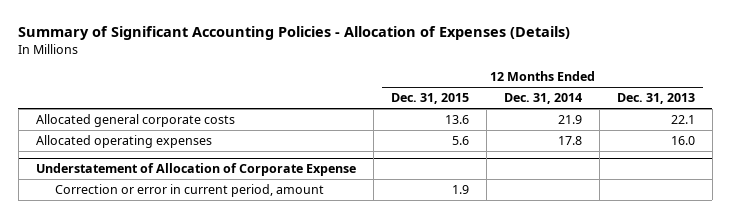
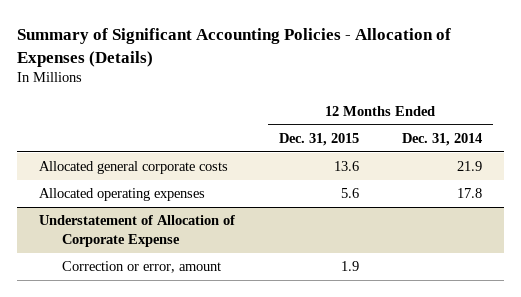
[616,93,695,105] Dec. 31, 2013 -> none
[54,183,324,197] Correction or error in current period, amount -> [61,261,221,274] Correction or error, amount

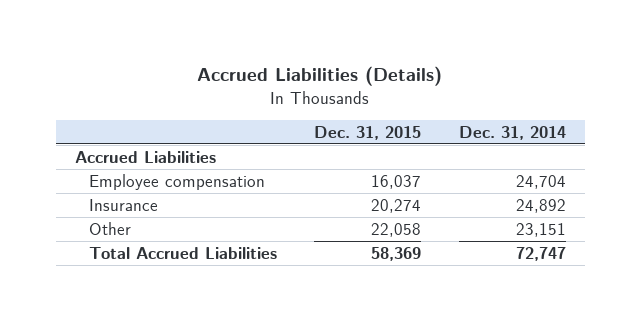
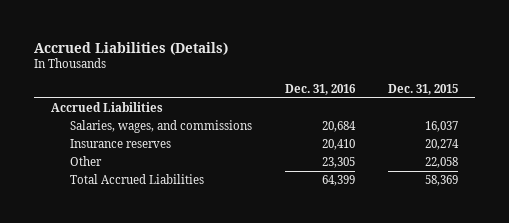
[459,125,567,140] Dec. 31, 2014 -> none
none -> [284,84,356,96] Dec. 31, 2016
[88,173,265,190] Employee compensation -> [69,120,252,134] Salaries, wages, and commissions
[88,198,158,211] Insurance -> [69,139,171,149] Insurance reserves

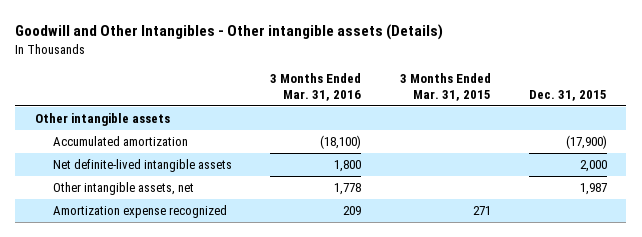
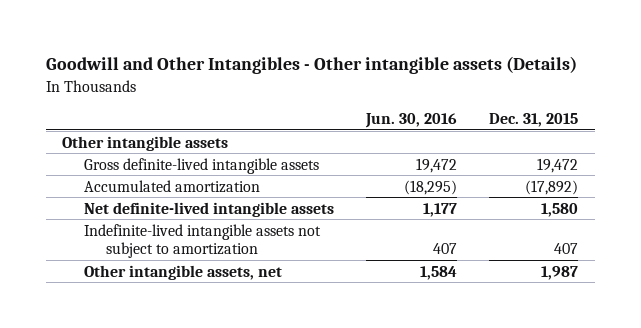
[270,73,362,101] 3 Months Ended Mar. 31, 2016 -> none
[399,73,491,101] 3 Months Ended Mar. 31, 2015 -> none
none -> [365,112,458,128] Jun. 30, 2016
none -> [84,157,320,174] Gross definite-lived intangible assets
[566,135,608,150] (17,900) -> [525,179,579,195] (17,892)
[580,160,608,173] 2,000 -> [541,202,579,217] 1,580
none -> [84,223,322,258] Indefinite-lived intangible assets not subject to amortization
[53,205,228,219] Amortization expense recognized -> none

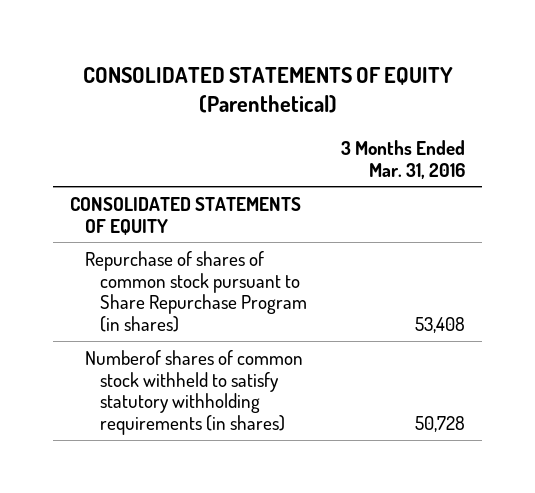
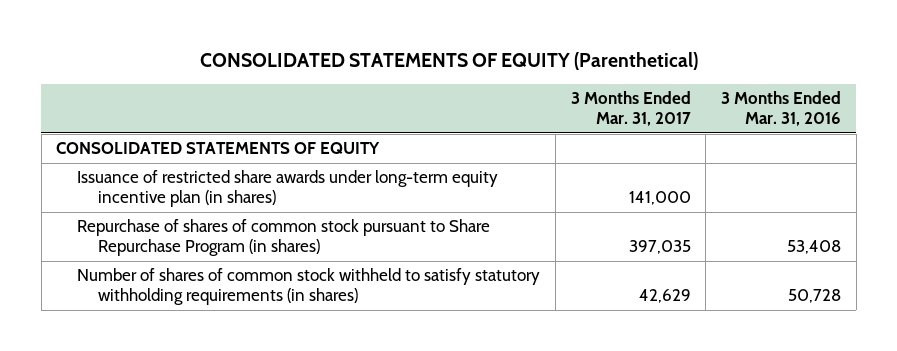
none -> [570,91,691,127] 3 Months Ended Mar. 31, 2017
none -> [77,170,499,208] Issuance of restricted share awards under long-term equity incentive plan (in shares)
[85,349,304,436] Numberof shares of common stock withheld to satisfy statutory withholding requirements (in shares) -> [77,268,541,306] Number of shares of common stock withheld to satisfy statutory withholding requirements (in shares)

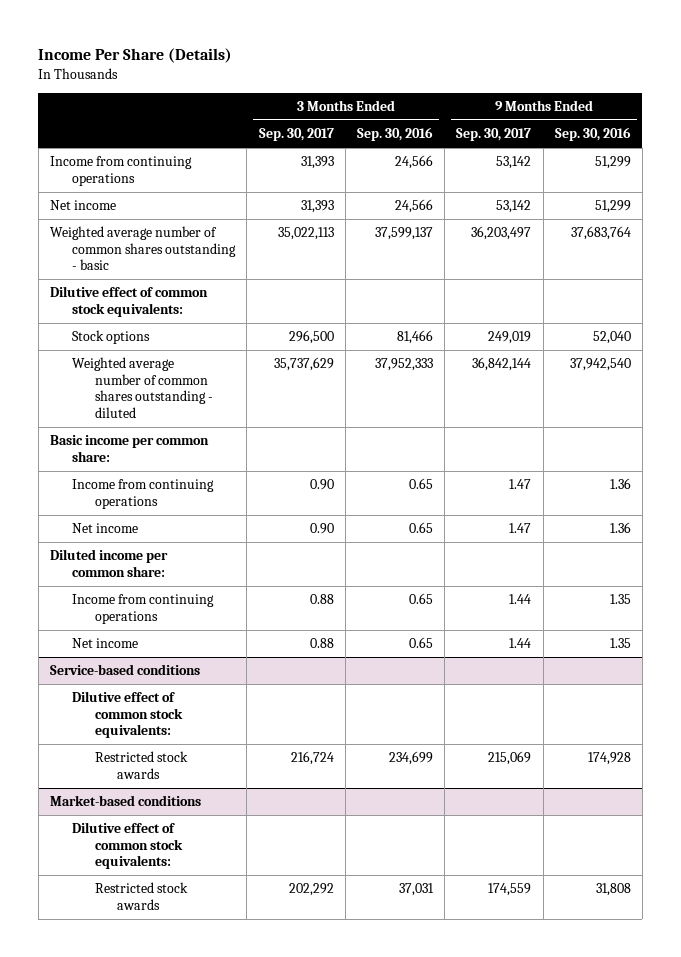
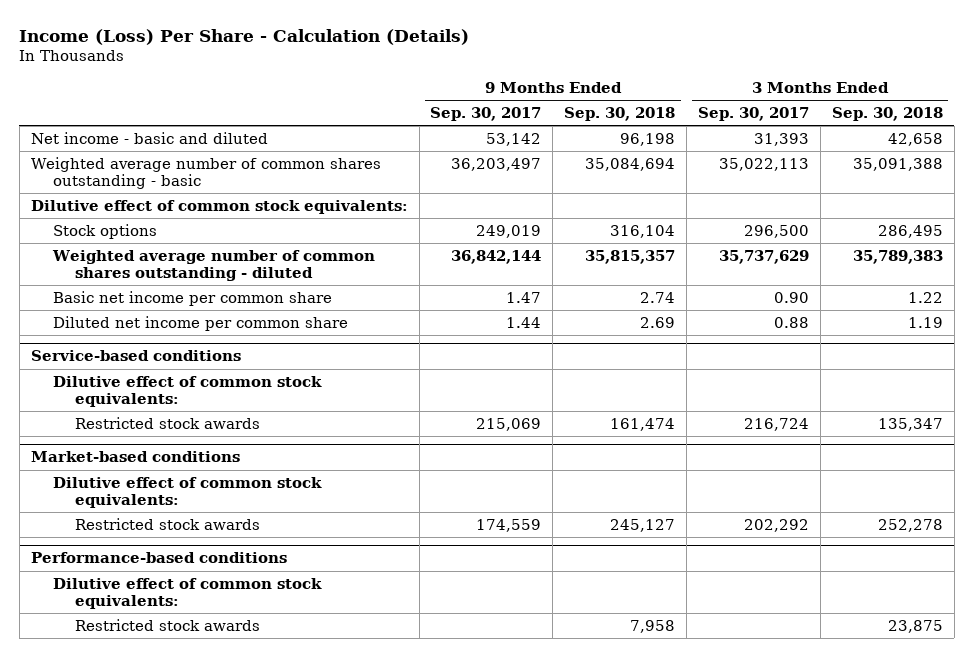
[38,47,233,63] Income Per Share (Details) -> [19,28,470,45] Income (Loss) Per Share - Calculation (Details)
[357,127,434,142] Sep. 30, 2016 -> none
[554,127,631,142] Sep. 30, 2016 -> none
none -> [564,107,676,122] Sep. 30, 2018
none -> [831,107,943,122] Sep. 30, 2018
[49,156,192,186] Income from continuing operations -> none
[49,200,116,211] Net income -> [30,131,268,144] Net income - basic and diluted
[49,435,209,462] Basic income per common share: -> none
[72,479,215,509] Income from continuing operations -> none
[49,549,168,577] Diluted income per common share: -> none
[72,594,215,624] Income from continuing operations -> none
[72,523,139,534] Net income -> [53,290,333,306] Basic net income per common share
[72,638,139,649] Net income -> [53,315,349,331] Diluted net income per common share
none -> [30,552,287,564] Performance-based conditions
none -> [53,577,323,610] Dilutive effect of common stock equivalents:
none -> [75,618,261,631] Restricted stock awards

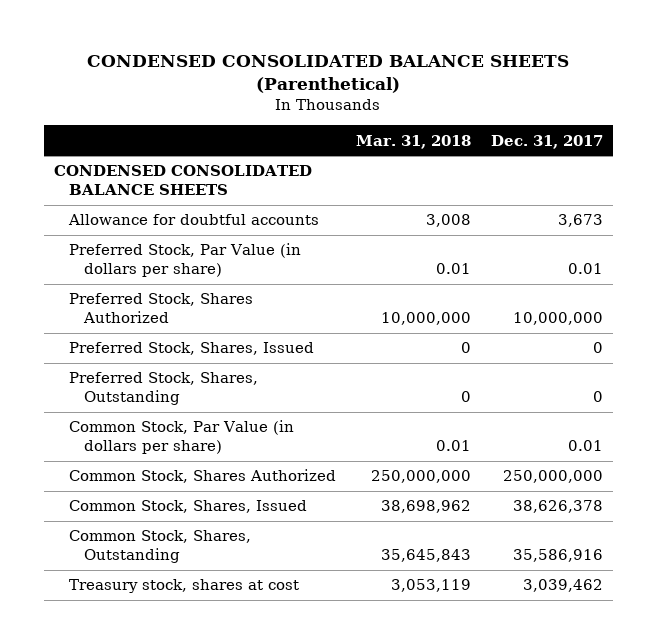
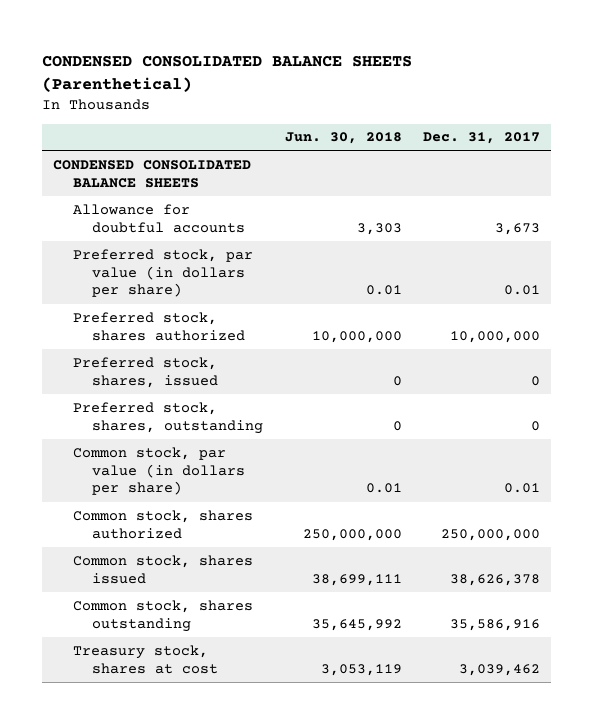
[355,134,471,149] Mar. 31, 2018 -> none
none -> [284,132,402,145] Jun. 30, 2018
[68,243,301,278] Preferred Stock, Par Value (in dollars per share) -> [72,248,253,298] Preferred stock, par value (in dollars per share)
[68,293,253,324] Preferred Stock, Shares Authorized -> [72,311,246,341] Preferred stock, shares authorized
[68,342,314,356] Preferred Stock, Shares, Issued -> [72,356,219,388] Preferred stock, shares, issued
[68,372,258,406] Preferred Stock, Shares, Outstanding -> [72,401,264,434] Preferred stock, shares, outstanding
[68,420,294,455] Common Stock, Par Value (in dollars per share) -> [72,446,246,496] Common stock, par value (in dollars per share)
[68,469,336,484] Common Stock, Shares Authorized -> [72,509,253,539] Common stock, shares authorized
[68,500,307,514] Common Stock, Shares, Issued -> [72,554,253,584] Common stock, shares issued
[68,530,251,564] Common Stock, Shares, Outstanding -> [72,599,253,632] Common stock, shares outstanding

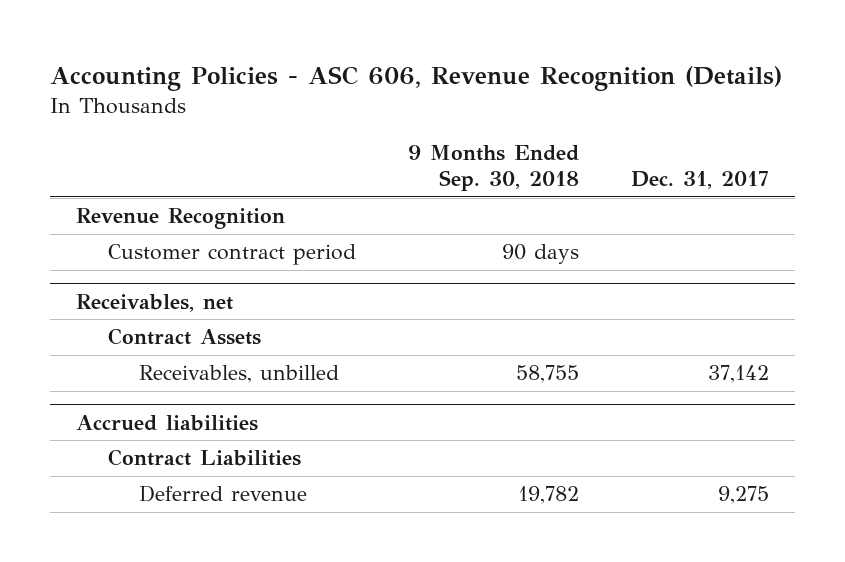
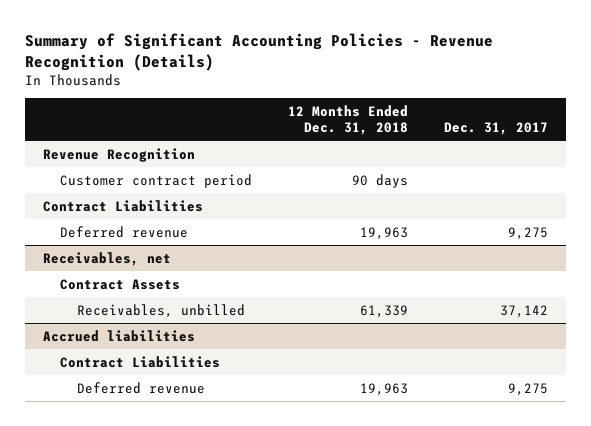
[50,65,783,91] Accounting Policies - ASC 606, Revenue Recognition (Details) -> [25,32,494,71] Summary of Significant Accounting Policies - Revenue Recognition (Details)
[407,144,579,192] 9 Months Ended Sep. 30, 2018 -> none
none -> [288,104,409,135] 12 Months Ended Dec. 31, 2018
none -> [43,199,204,212] Contract Liabilities
none -> [59,225,188,238] Deferred revenue

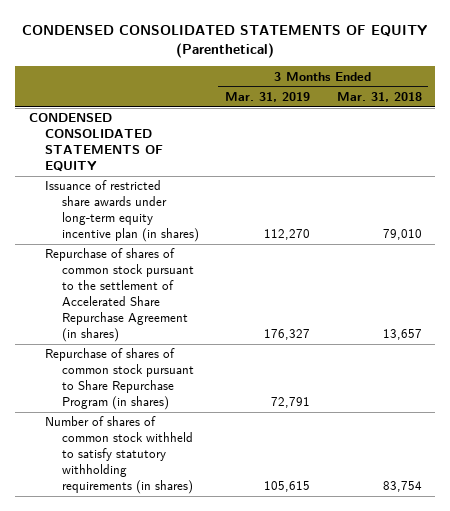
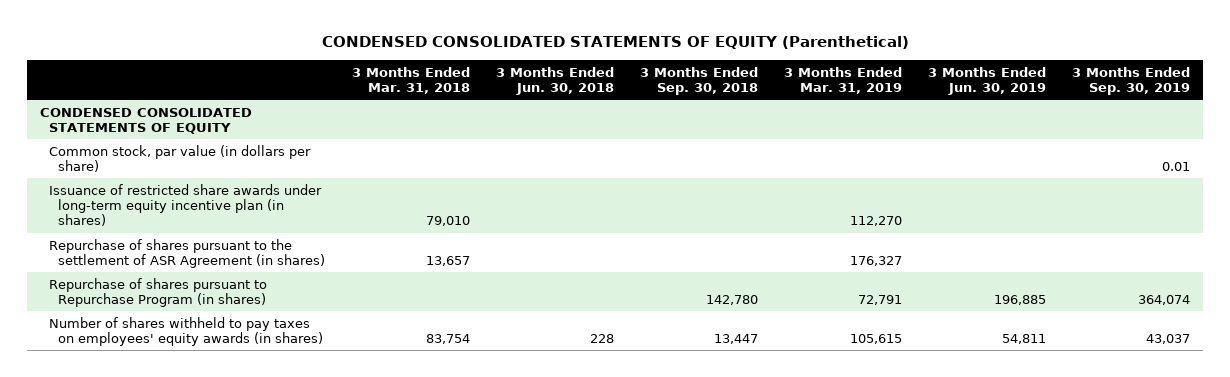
none -> [495,66,614,95] 3 Months Ended Jun. 30, 2018
none -> [639,66,758,95] 3 Months Ended Sep. 30, 2018
none -> [927,66,1046,95] 3 Months Ended Jun. 30, 2019
none -> [1072,66,1191,95] 3 Months Ended Sep. 30, 2019
none -> [49,144,312,172] Common stock, par value (in dollars per share)
[45,248,194,343] Repurchase of shares of common stock pursuant to the settlement of Accelerated Share Repurchase Agreement (in shares) -> [49,238,326,268] Repurchase of shares pursuant to the settlement of ASR Agreement (in shares)
[45,348,194,411] Repurchase of shares of common stock pursuant to Share Repurchase Program (in shares) -> [49,277,268,307] Repurchase of shares pursuant to Repurchase Program (in shares)
[45,416,193,495] Number of shares of common stock withheld to satisfy statutory withholding requirements (in shares) -> [49,316,324,346] Number of shares withheld to pay taxes on employees' equity awards (in shares)

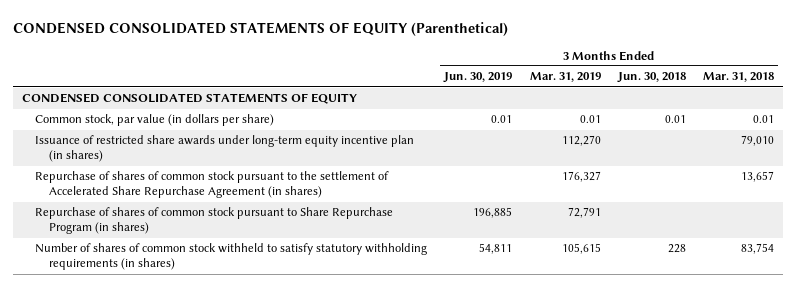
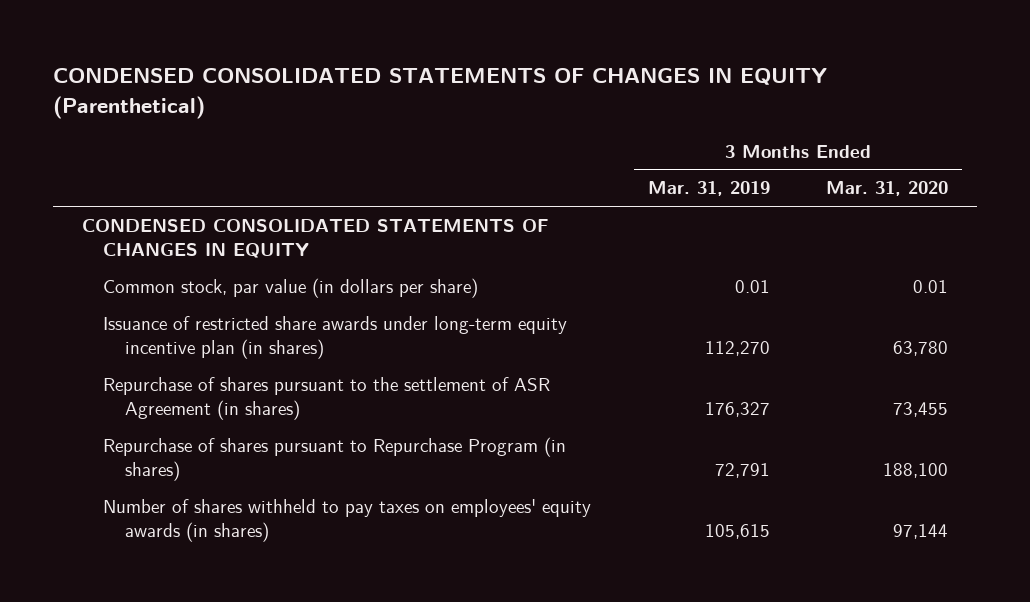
[13,21,509,36] CONDENSED CONSOLIDATED STATEMENTS OF EQUITY (Parenthetical) -> [53,68,828,120] CONDENSED CONSOLIDATED STATEMENTS OF CHANGES IN EQUITY (Parenthetical)
[443,72,513,84] Jun. 30, 2019 -> none
[616,72,686,84] Jun. 30, 2018 -> none
[703,72,775,83] Mar. 31, 2018 -> none
none -> [826,181,949,197] Mar. 31, 2020
[21,93,357,105] CONDENSED CONSOLIDATED STATEMENTS OF EQUITY -> [81,219,549,258] CONDENSED CONSOLIDATED STATEMENTS OF CHANGES IN EQUITY
[35,171,390,199] Repurchase of shares of common stock pursuant to the settlement of Accelerated Share Repurchase Agreement (in shares) -> [103,377,551,420] Repurchase of shares pursuant to the settlement of ASR Agreement (in shares)
[35,207,394,235] Repurchase of shares of common stock pursuant to Share Repurchase Program (in shares) -> [103,437,567,481] Repurchase of shares pursuant to Repurchase Program (in shares)
[35,243,428,271] Number of shares of common stock withheld to satisfy statutory withholding requirements (in shares) -> [103,499,592,542] Number of shares withheld to pay taxes on employees' equity awards (in shares)

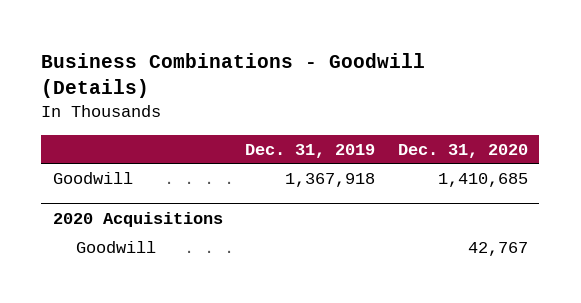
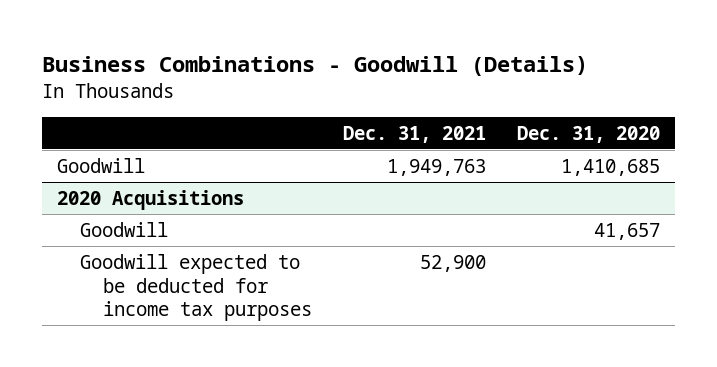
[245,143,376,158] Dec. 31, 2019 -> none
none -> [342,125,486,143] Dec. 31, 2021
[467,242,528,257] 42,767 -> [593,222,660,240] 41,657
none -> [80,253,312,322] Goodwill expected to be deducted for income tax purposes

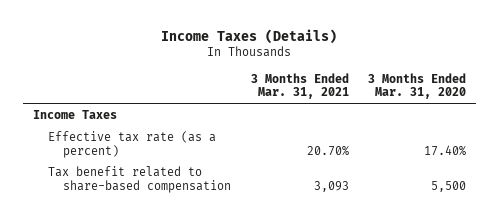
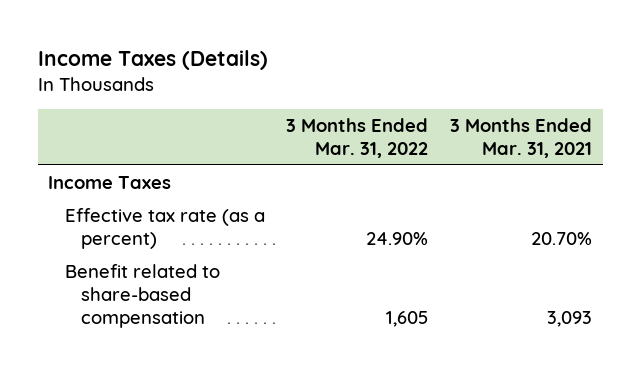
[368,72,467,100] 3 Months Ended Mar. 31, 2020 -> none
none -> [286,117,429,158] 3 Months Ended Mar. 31, 2022
[48,165,232,193] Tax benefit related to share-based compensation -> [64,263,220,329] Benefit related to share-based compensation

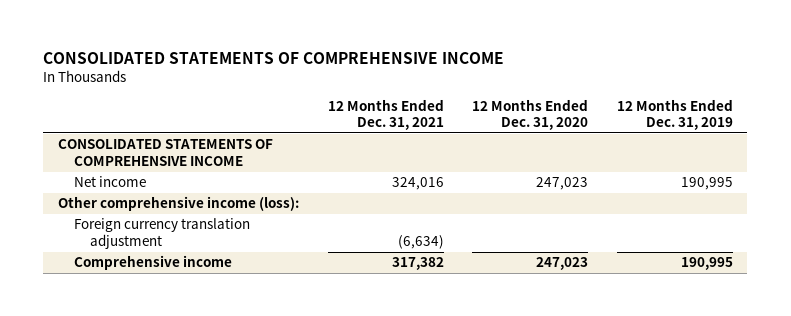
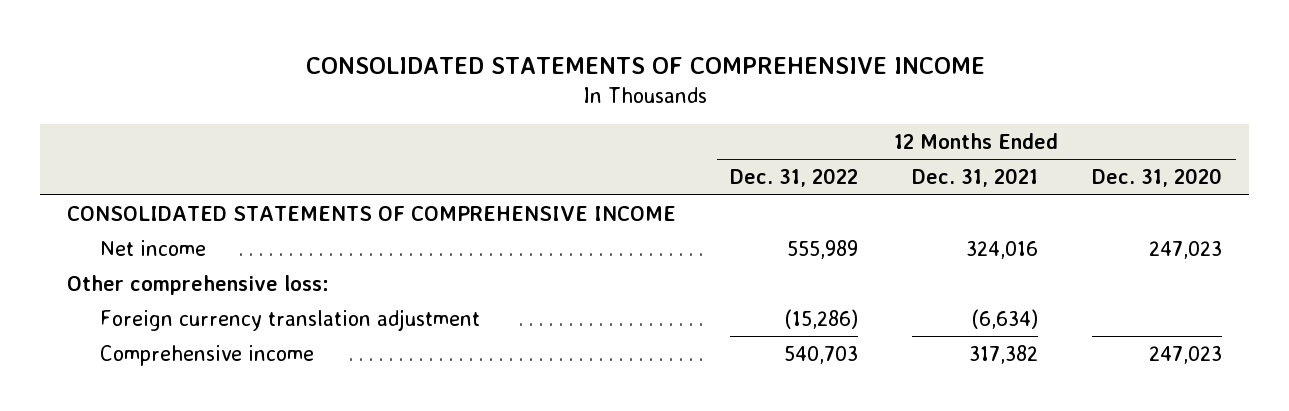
[617,98,734,131] 12 Months Ended Dec. 31, 2019 -> none
none -> [730,168,859,188] Dec. 31, 2022
[57,196,299,212] Other comprehensive income (loss): -> [67,274,330,295] Other comprehensive loss:

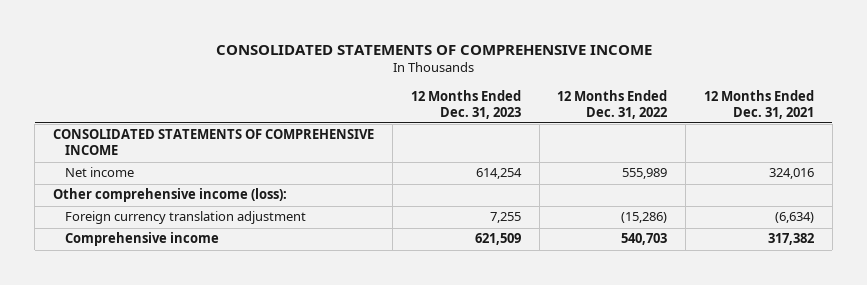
[1092,168,1223,188] Dec. 31, 2020 -> none
none -> [410,89,521,119] 12 Months Ended Dec. 31, 2023
[67,274,330,295] Other comprehensive loss: -> [53,188,288,203] Other comprehensive income (loss):

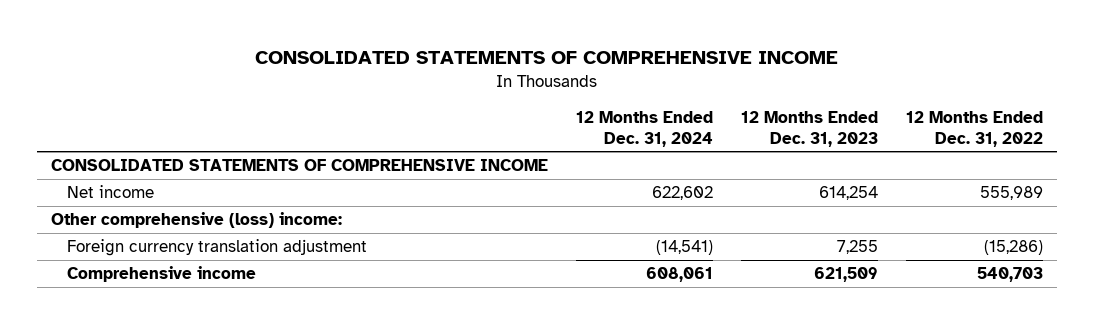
[704,89,815,119] 12 Months Ended Dec. 31, 2021 -> none
none -> [575,110,713,147] 12 Months Ended Dec. 31, 2024
[53,188,288,203] Other comprehensive income (loss): -> [51,212,343,229] Other comprehensive (loss) income:

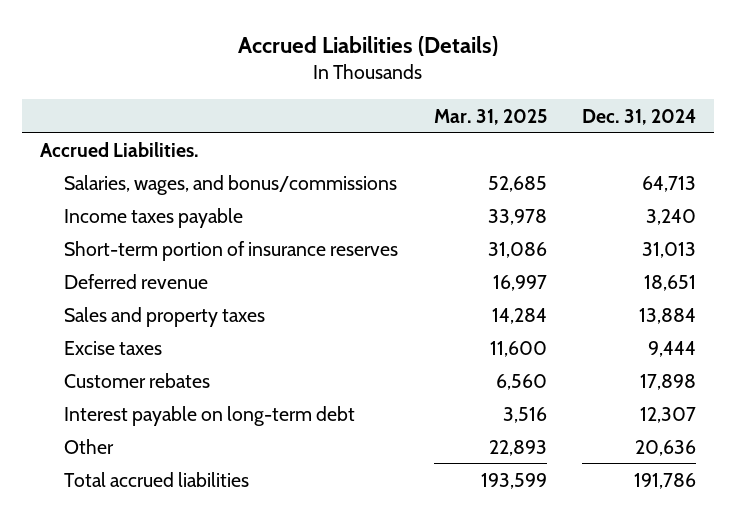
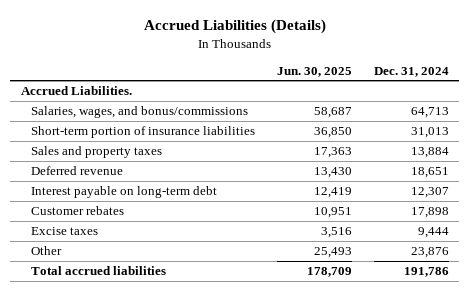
[433,108,547,125] Mar. 31, 2025 -> none
none -> [277,66,353,77] Jun. 30, 2025
[63,207,243,228] Income taxes payable -> none
[63,240,398,261] Short-term portion of insurance reserves -> [31,125,256,138] Short-term portion of insurance liabilities
[63,273,208,289] Deferred revenue -> [31,165,124,175] Deferred revenue
[63,372,210,388] Customer rebates -> [31,205,125,215] Customer rebates
[63,340,162,355] Excise taxes -> [31,226,99,235] Excise taxes
[635,439,697,456] 20,636 -> [410,246,449,258] 23,876

